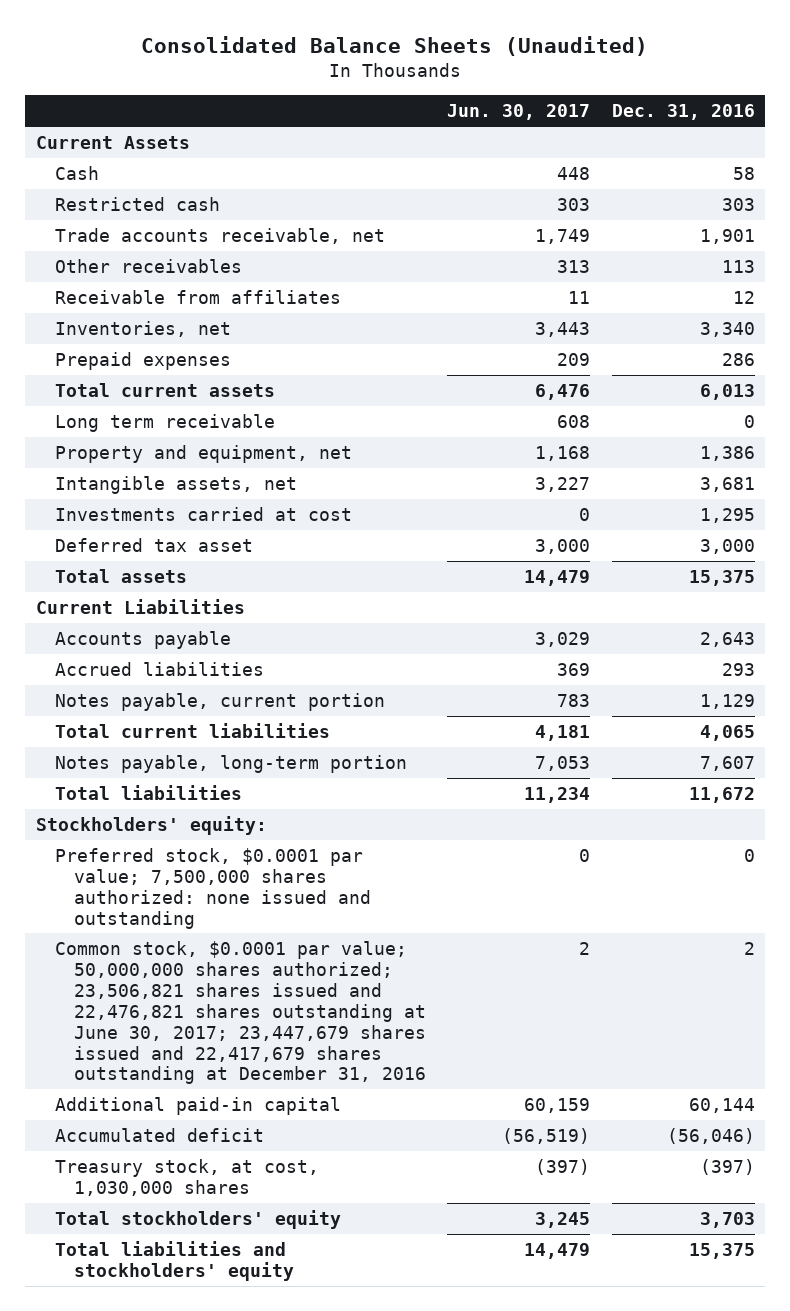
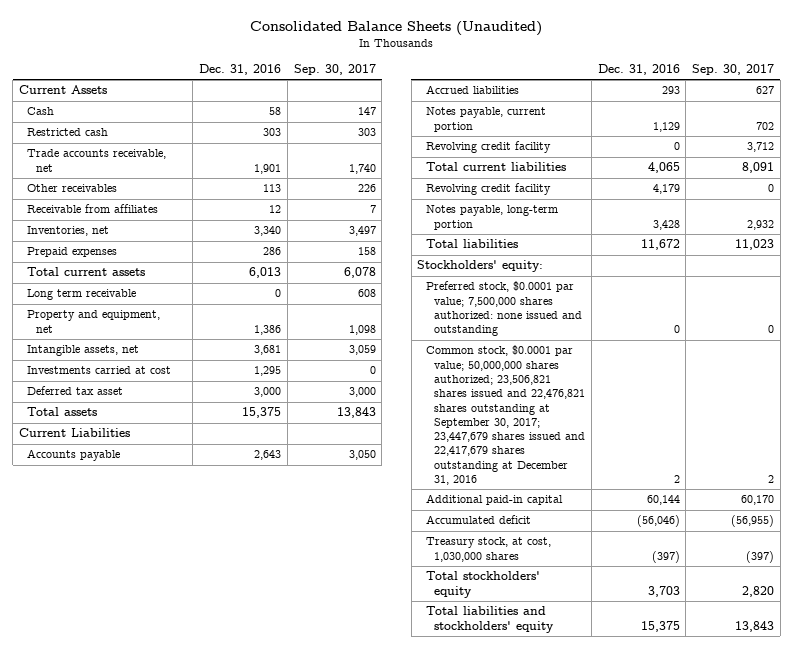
[447,104,591,121] Jun. 30, 2017 -> none
none -> [293,64,376,76] Sep. 30, 2017
none -> [425,141,551,154] Revolving credit facility
none -> [425,183,551,196] Revolving credit facility
[699,755,755,771] 7,607 -> [652,219,680,230] 3,428
[54,940,426,1085] Common stock, $0.0001 par value; 50,000,000 shares authorized; 23,506,821 shares issued and 22,476,821 shares outstanding at June 30, 2017; 23,447,679 shares issued and 22,417,679 shares outstanding at December 31, 2016 -> [425,345,586,485] Common stock, $0.0001 par value; 50,000,000 shares authorized; 23,506,821 shares issued and 22,476,821 shares outstanding at September 30, 2017; 23,447,679 shares issued and 22,417,679 shares outstanding at December 31, 2016

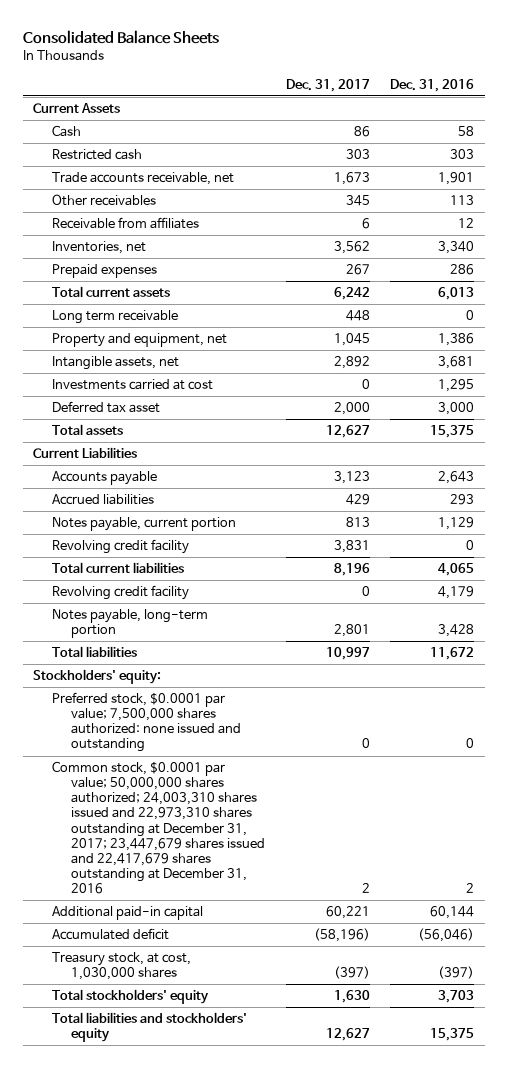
[250,20,543,36] Consolidated Balance Sheets (Unaudited) -> [22,29,219,44] Consolidated Balance Sheets
[293,64,376,76] Sep. 30, 2017 -> none
none -> [285,78,370,92] Dec. 31, 2017
[425,345,586,485] Common stock, $0.0001 par value; 50,000,000 shares authorized; 23,506,821 shares issued and 22,476,821 shares outstanding at September 30, 2017; 23,447,679 shares issued and 22,417,679 shares outstanding at December 31, 2016 -> [52,761,266,894] Common stock, $0.0001 par value; 50,000,000 shares authorized; 24,003,310 shares issued and 22,973,310 shares outstanding at December 31, 2017; 23,447,679 shares issued and 22,417,679 shares outstanding at December 31, 2016

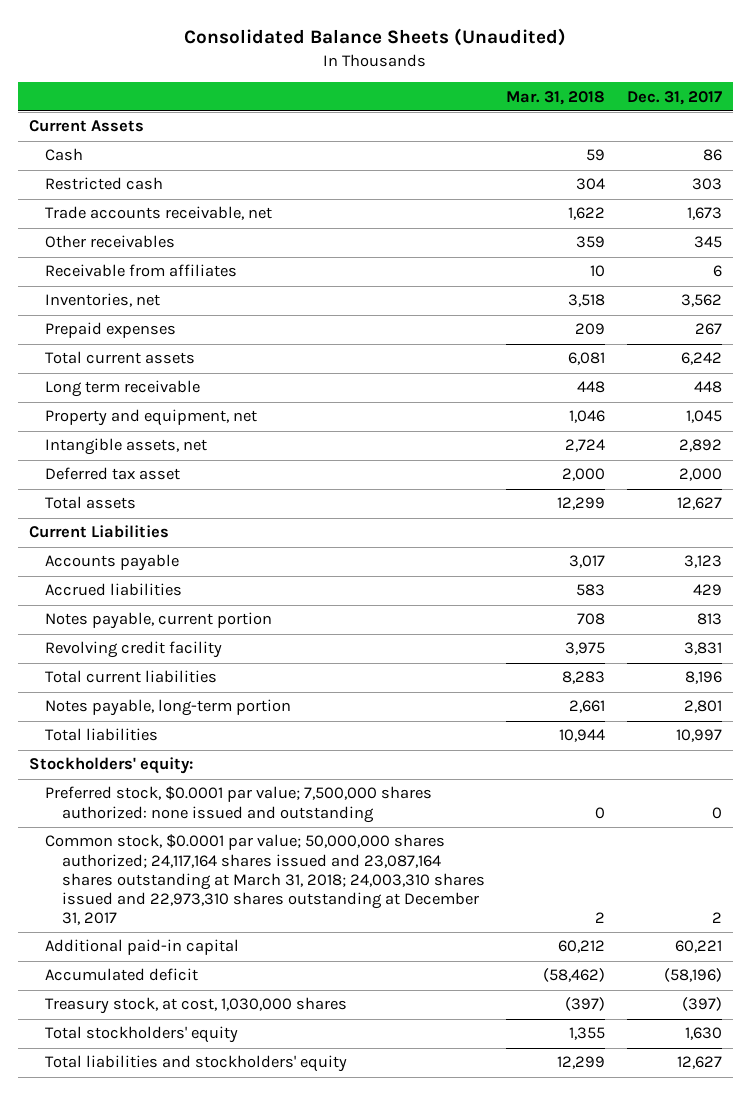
[22,29,219,44] Consolidated Balance Sheets -> [184,28,567,47] Consolidated Balance Sheets (Unaudited)
[390,78,475,92] Dec. 31, 2016 -> none
none -> [506,90,606,105] Mar. 31, 2018
[52,379,214,391] Investments carried at cost -> none
[52,585,190,601] Revolving credit facility -> none
[52,761,266,894] Common stock, $0.0001 par value; 50,000,000 shares authorized; 24,003,310 shares issued and 22,973,310 shares outstanding at December 31, 2017; 23,447,679 shares issued and 22,417,679 shares outstanding at December 31, 2016 -> [45,834,485,926] Common stock, $0.0001 par value; 50,000,000 shares authorized; 24,117,164 shares issued and 23,087,164 shares outstanding at March 31, 2018; 24,003,310 shares issued and 22,973,310 shares outstanding at December 31, 2017

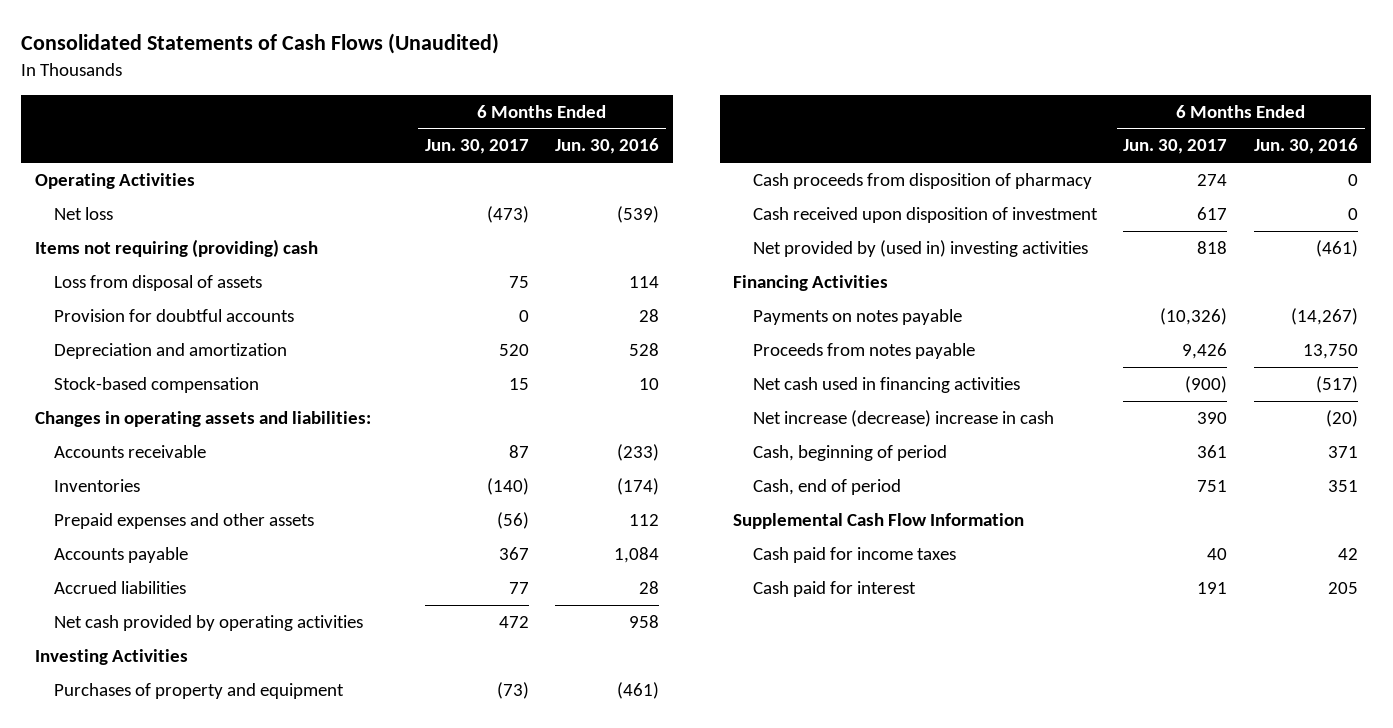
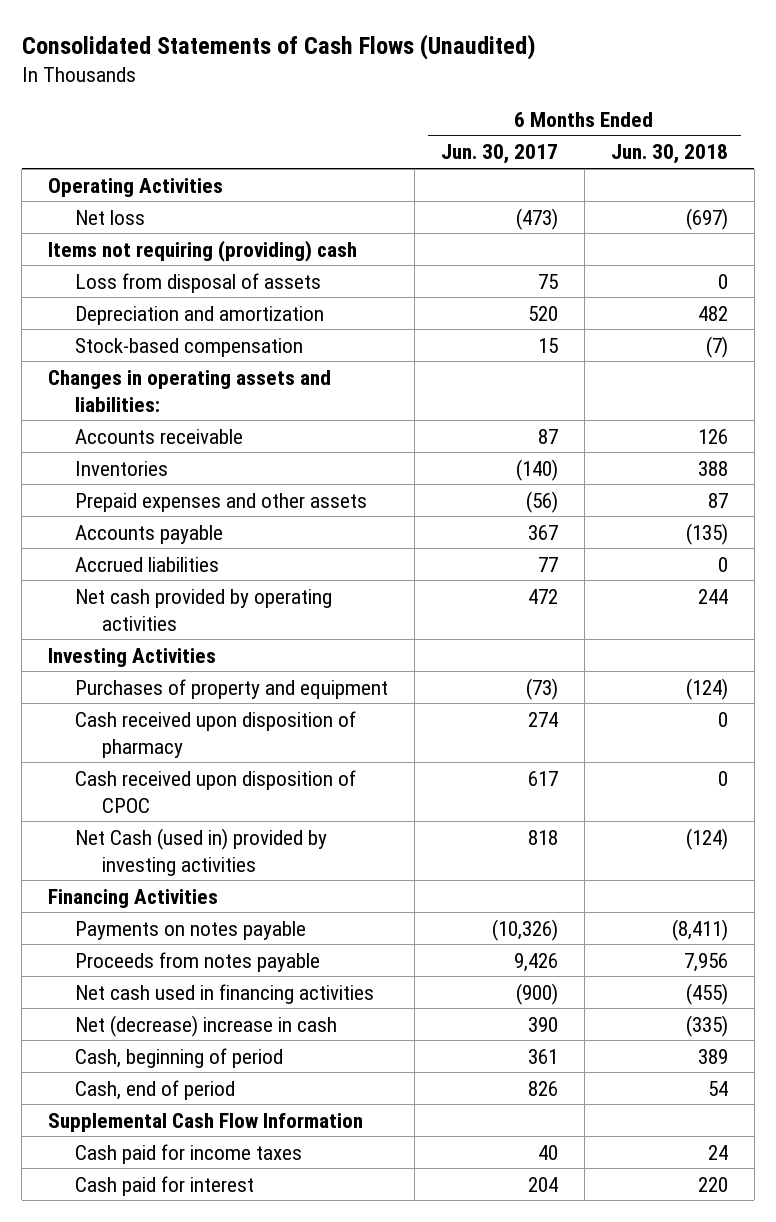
[555,138,660,155] Jun. 30, 2016 -> none
none -> [610,144,728,165] Jun. 30, 2018
[54,309,295,323] Provision for doubtful accounts -> none
[752,173,1092,190] Cash proceeds from disposition of pharmacy -> [75,710,357,758] Cash received upon disposition of pharmacy
[752,207,1098,224] Cash received upon disposition of investment -> [75,769,357,813] Cash received upon disposition of CPOC
[752,240,1088,258] Net provided by (used in) investing activities -> [75,827,328,876] Net Cash (used in) provided by investing activities
[752,410,1054,428] Net increase (decrease) increase in cash -> [75,1014,338,1037] Net (decrease) increase in cash
[1197,480,1228,493] 751 -> [527,1080,558,1096] 826
[1197,582,1228,595] 191 -> [527,1176,558,1192] 204

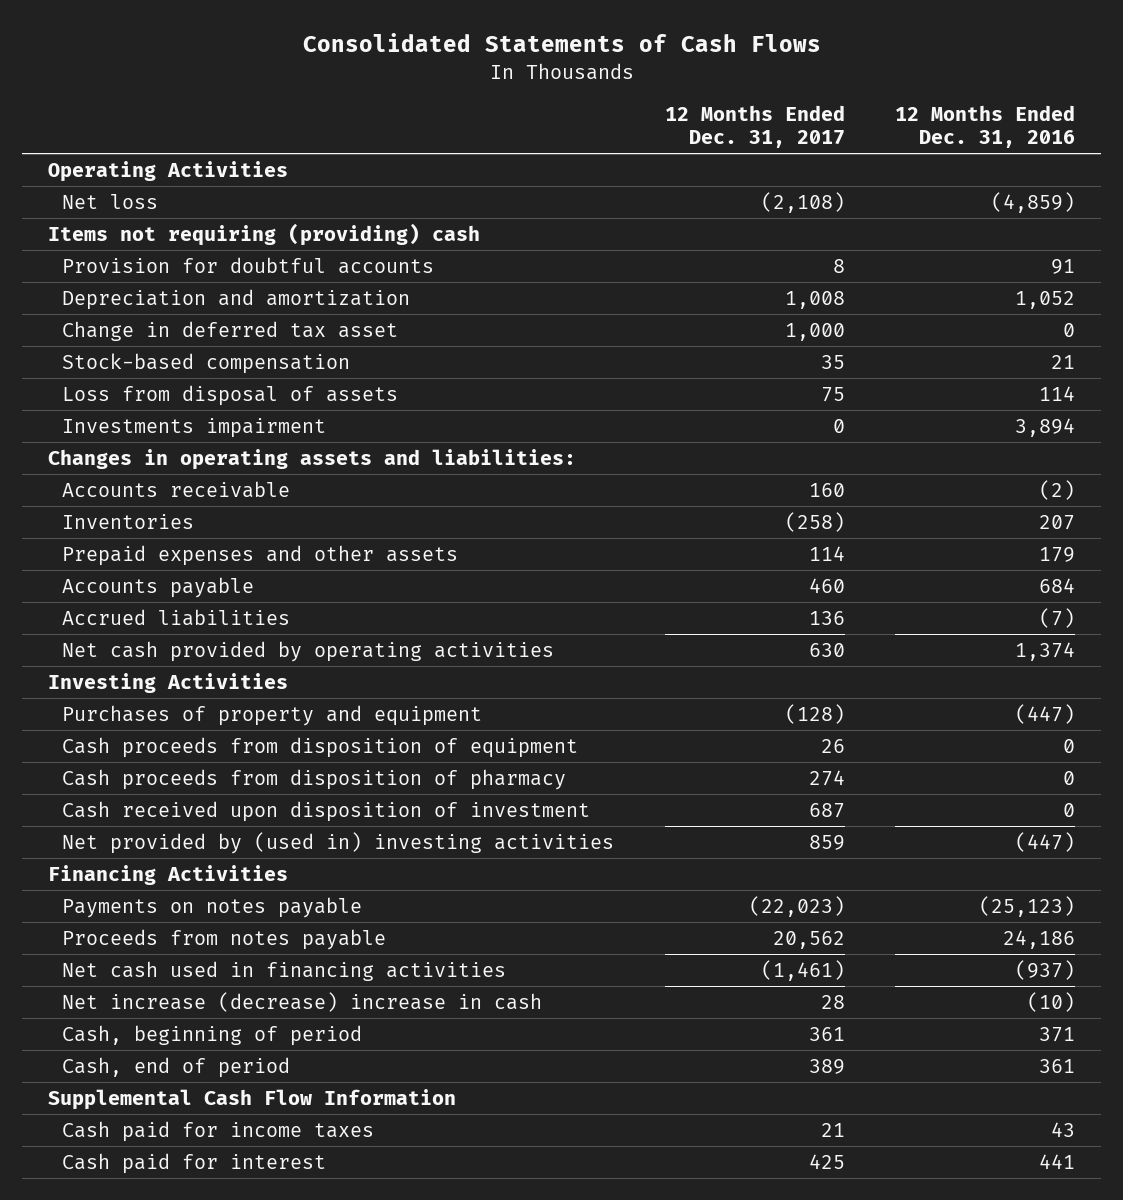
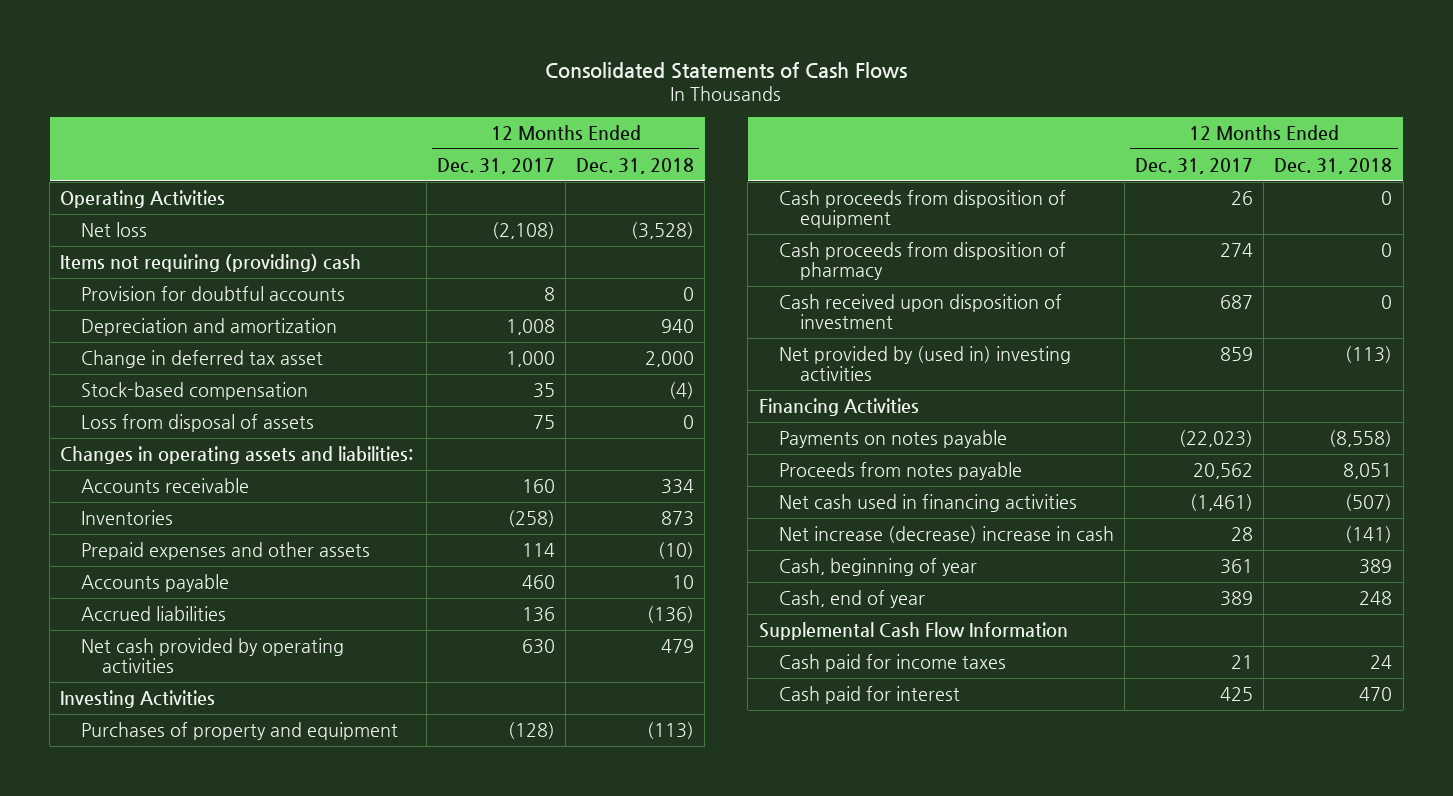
[895,104,1076,149] 12 Months Ended Dec. 31, 2016 -> none
none -> [576,157,695,174] Dec. 31, 2018
[62,417,327,438] Investments impairment -> none
[62,1024,363,1046] Cash, beginning of period -> [779,557,978,576] Cash, beginning of year
[62,1056,291,1078] Cash, end of period -> [779,589,926,608] Cash, end of year

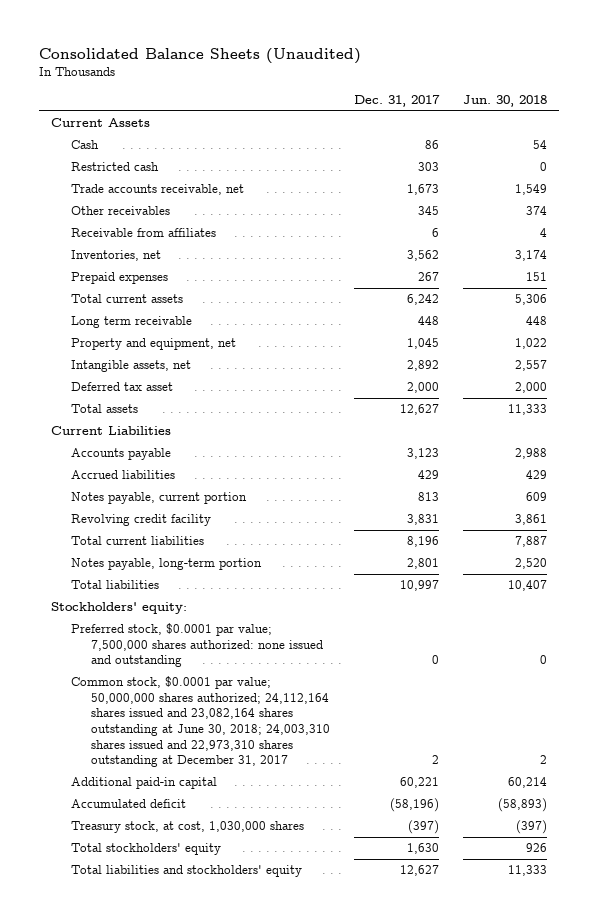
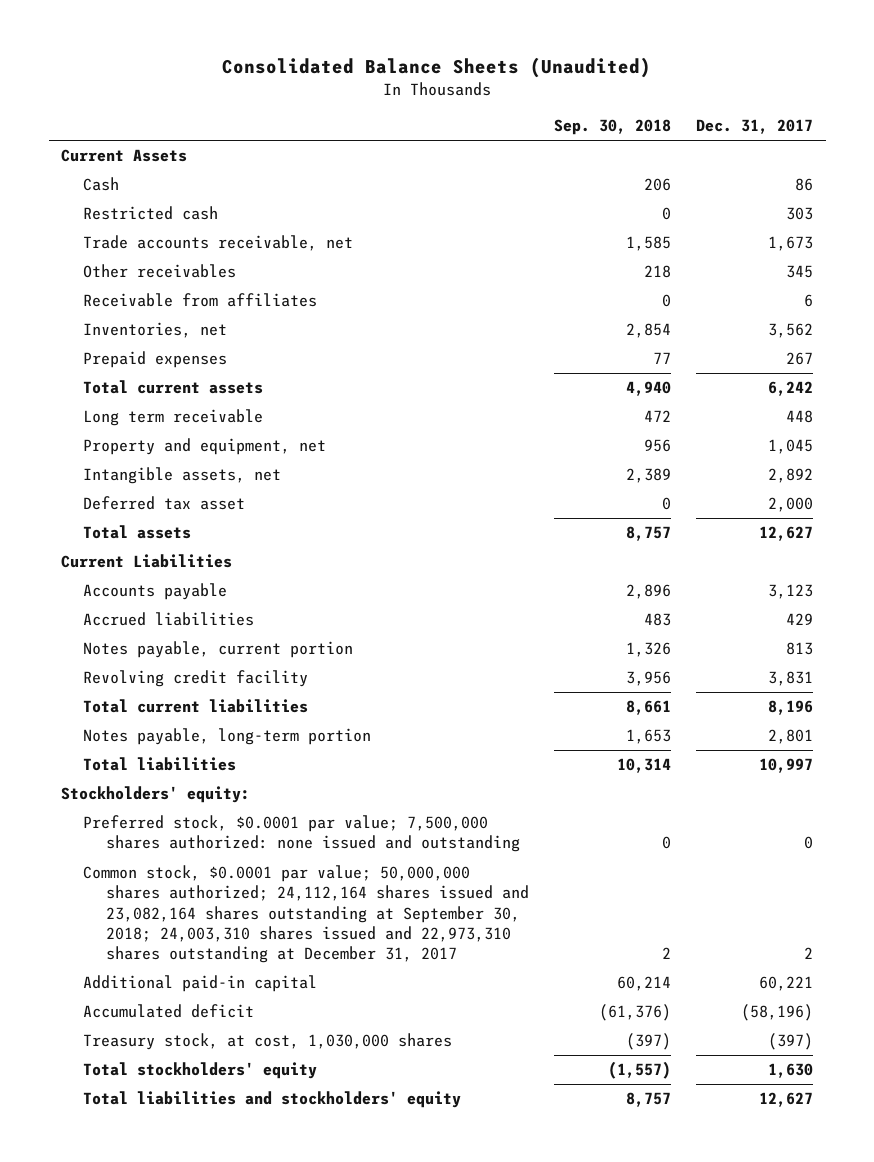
[462,95,547,108] Jun. 30, 2018 -> none
none -> [553,118,671,135] Sep. 30, 2018
[71,676,330,768] Common stock, $0.0001 par value; 50,000,000 shares authorized; 24,112,164 shares issued and 23,082,164 shares outstanding at June 30, 2018; 24,003,310 shares issued and 22,973,310 shares outstanding at December 31, 2017 -> [83,865,529,963] Common stock, $0.0001 par value; 50,000,000 shares authorized; 24,112,164 shares issued and 23,082,164 shares outstanding at September 30, 2018; 24,003,310 shares issued and 22,973,310 shares outstanding at December 31, 2017

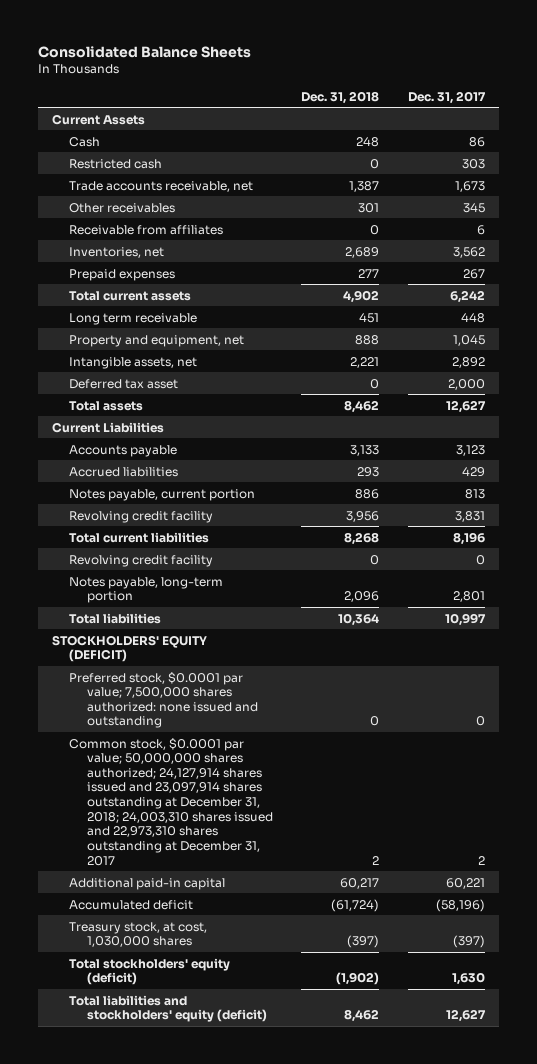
[222,57,652,79] Consolidated Balance Sheets (Unaudited) -> [38,45,252,58] Consolidated Balance Sheets
[553,118,671,135] Sep. 30, 2018 -> none
none -> [301,90,380,104] Dec. 31, 2018
none -> [69,554,214,567] Revolving credit facility
[61,786,251,804] Stockholders' equity: -> [52,634,208,663] STOCKHOLDERS' EQUITY (DEFICIT)
[83,865,529,963] Common stock, $0.0001 par value; 50,000,000 shares authorized; 24,112,164 shares issued and 23,082,164 shares outstanding at September 30, 2018; 24,003,310 shares issued and 22,973,310 shares outstanding at December 31, 2017 -> [69,737,273,866] Common stock, $0.0001 par value; 50,000,000 shares authorized; 24,127,914 shares issued and 23,097,914 shares outstanding at December 31, 2018; 24,003,310 shares issued and 22,973,310 shares outstanding at December 31, 2017
[83,1062,318,1080] Total stockholders' equity -> [69,957,231,986] Total stockholders' equity (deficit)
[83,1091,462,1109] Total liabilities and stockholders' equity -> [69,994,267,1023] Total liabilities and stockholders' equity (deficit)

